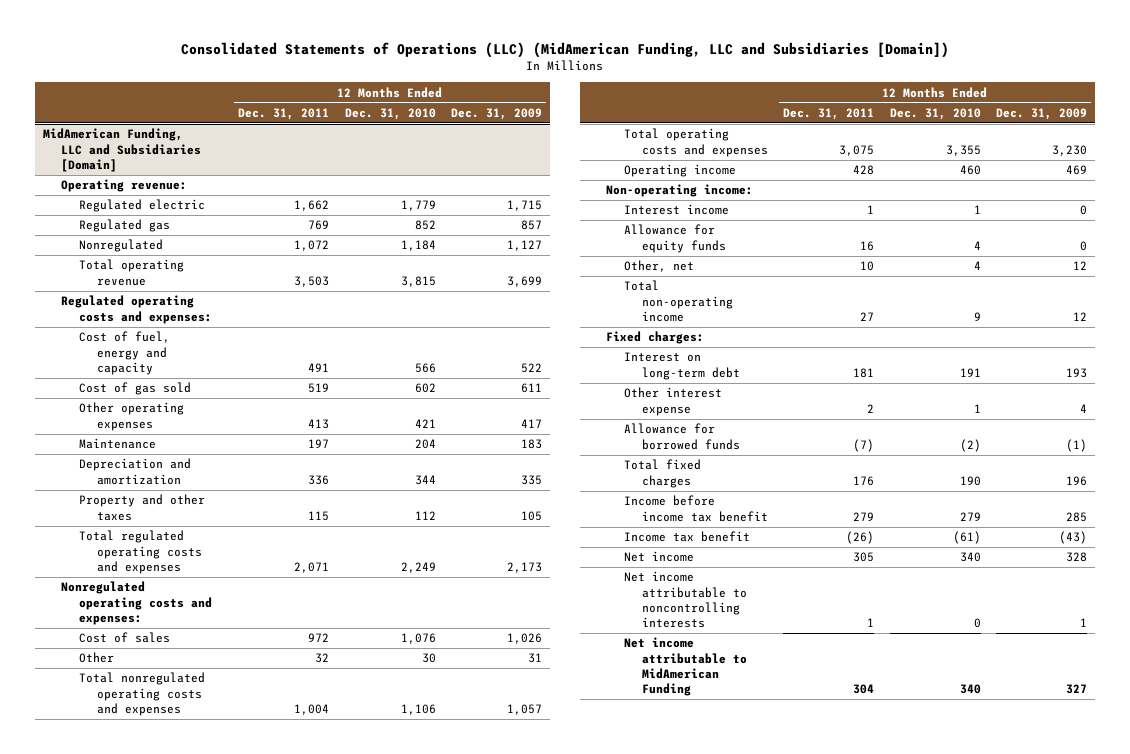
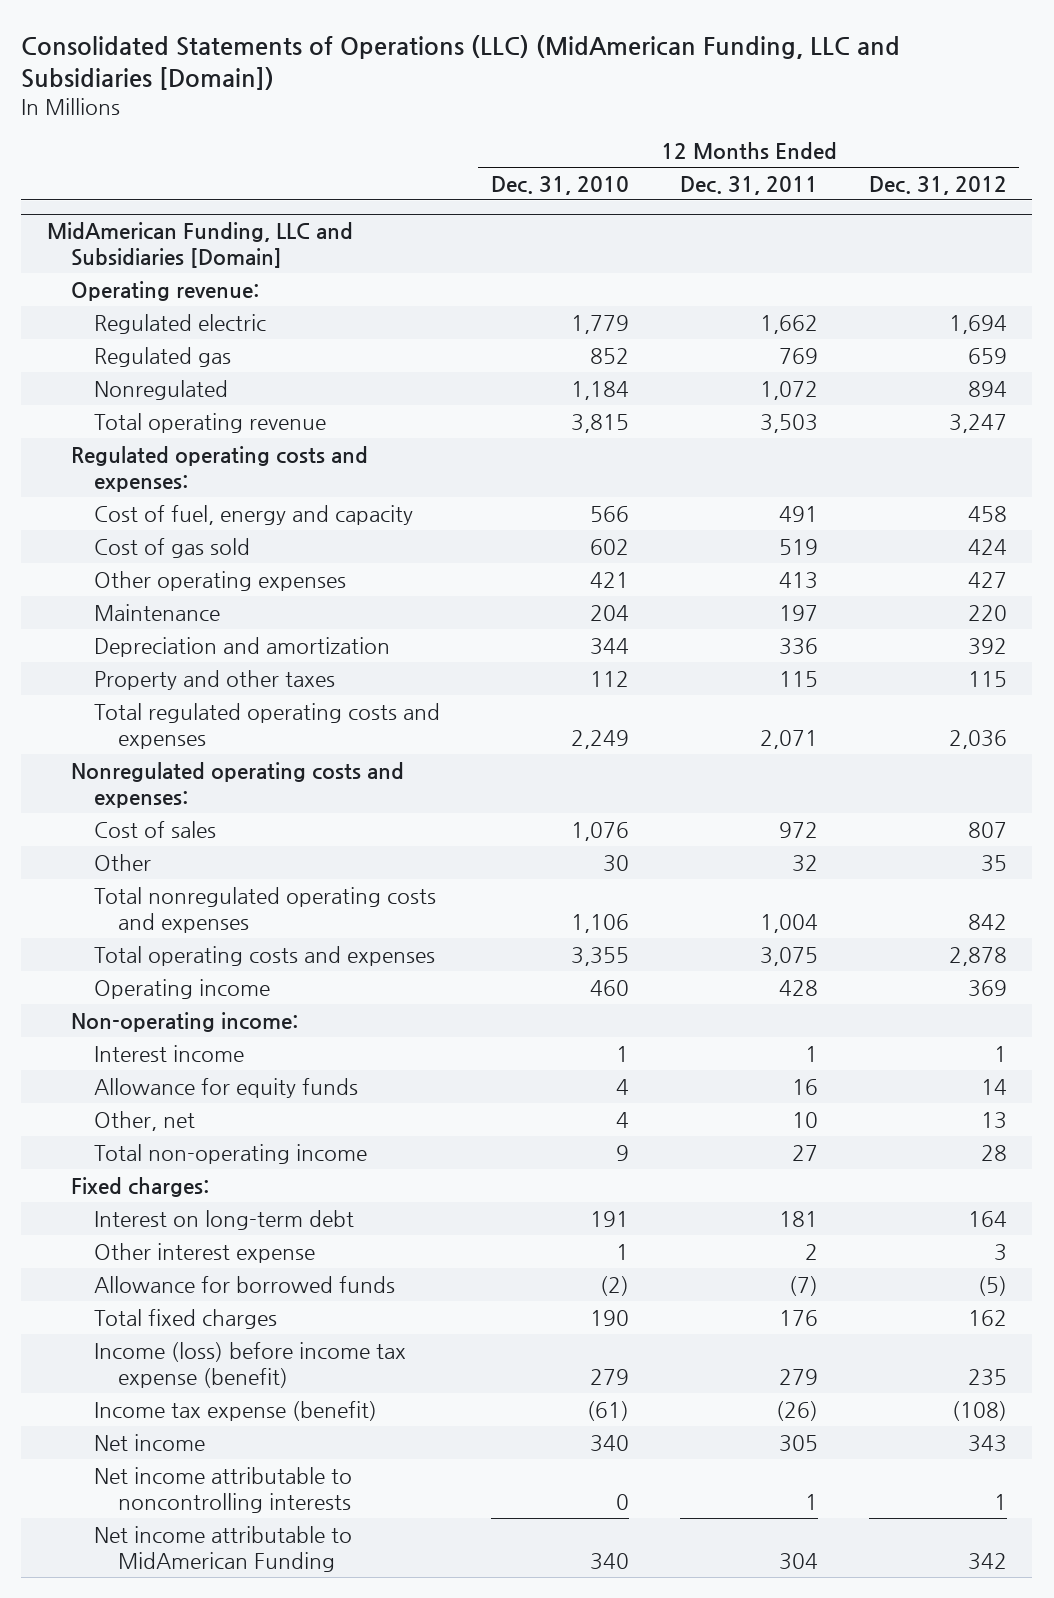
[451,107,543,120] Dec. 31, 2009 -> none
none -> [868,175,1007,195] Dec. 31, 2012
[623,495,768,522] Income before income tax benefit -> [94,1341,407,1388] Income (loss) before income tax expense (benefit)
[623,531,750,543] Income tax benefit -> [94,1400,378,1421] Income tax expense (benefit)

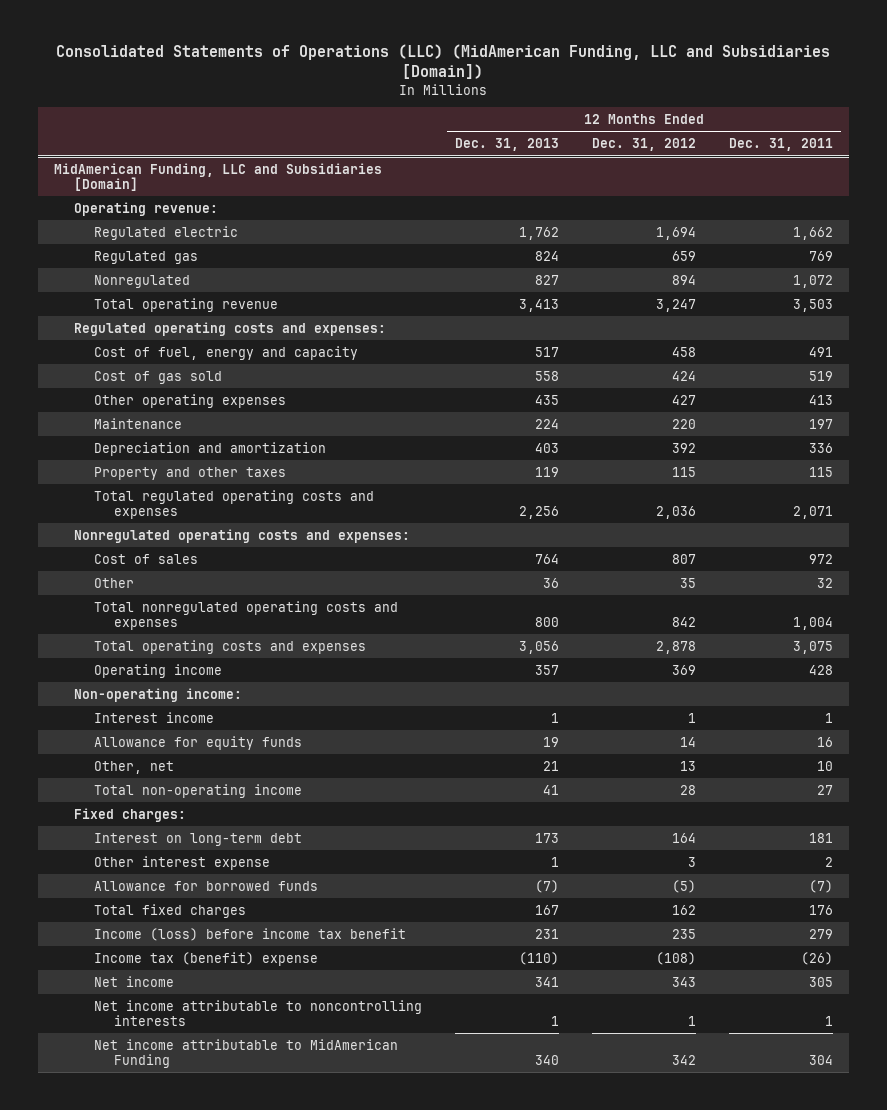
[491,175,630,195] Dec. 31, 2010 -> none
none -> [454,138,559,152] Dec. 31, 2013
[94,1341,407,1388] Income (loss) before income tax expense (benefit) -> [93,927,406,941] Income (loss) before income tax benefit
[94,1400,378,1421] Income tax expense (benefit) -> [93,951,318,966] Income tax (benefit) expense

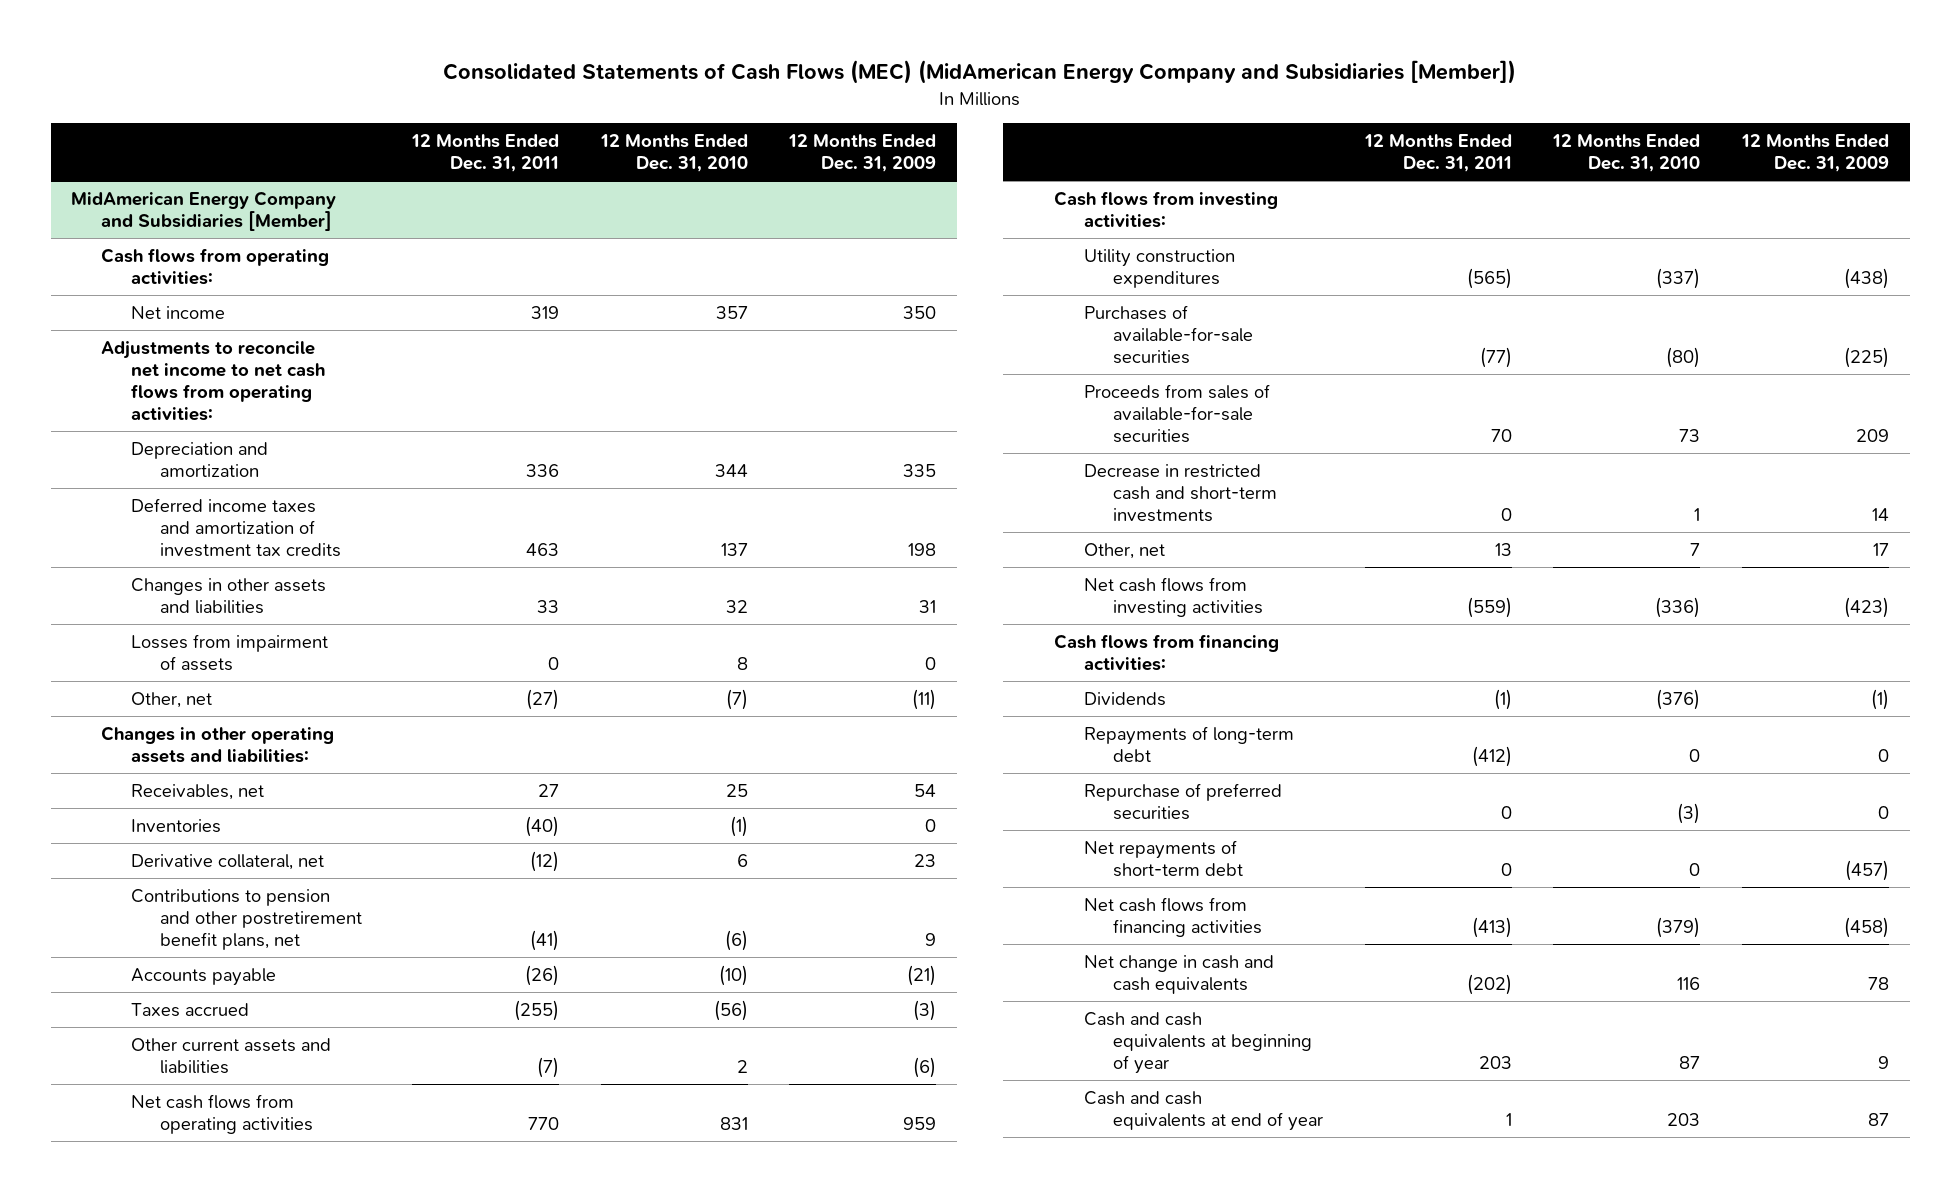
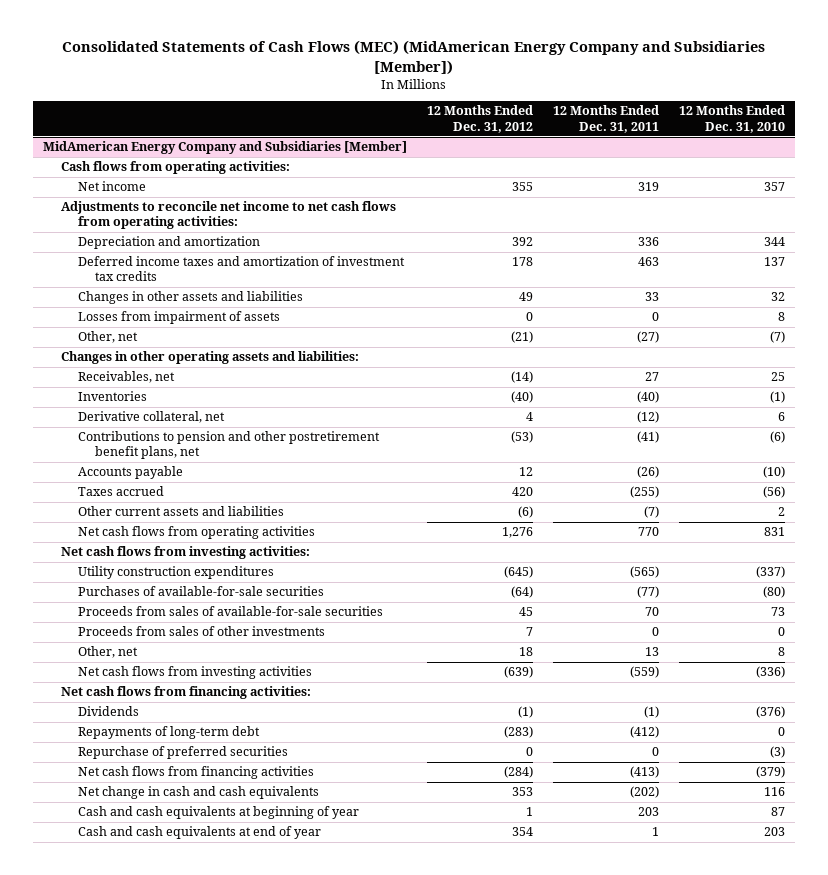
[788,133,937,173] 12 Months Ended Dec. 31, 2009 -> none
none -> [427,105,534,133] 12 Months Ended Dec. 31, 2012
[1053,190,1278,228] Cash flows from investing activities: -> [60,546,310,560] Net cash flows from investing activities:
[1083,463,1278,522] Decrease in restricted cash and short-term investments -> none
none -> [78,626,326,637] Proceeds from sales of other investments
[1690,542,1701,556] 7 -> [778,647,786,657] 8
[1053,633,1279,671] Cash flows from financing activities: -> [60,686,311,700] Net cash flows from financing activities:
[1083,839,1244,877] Net repayments of short-term debt -> none

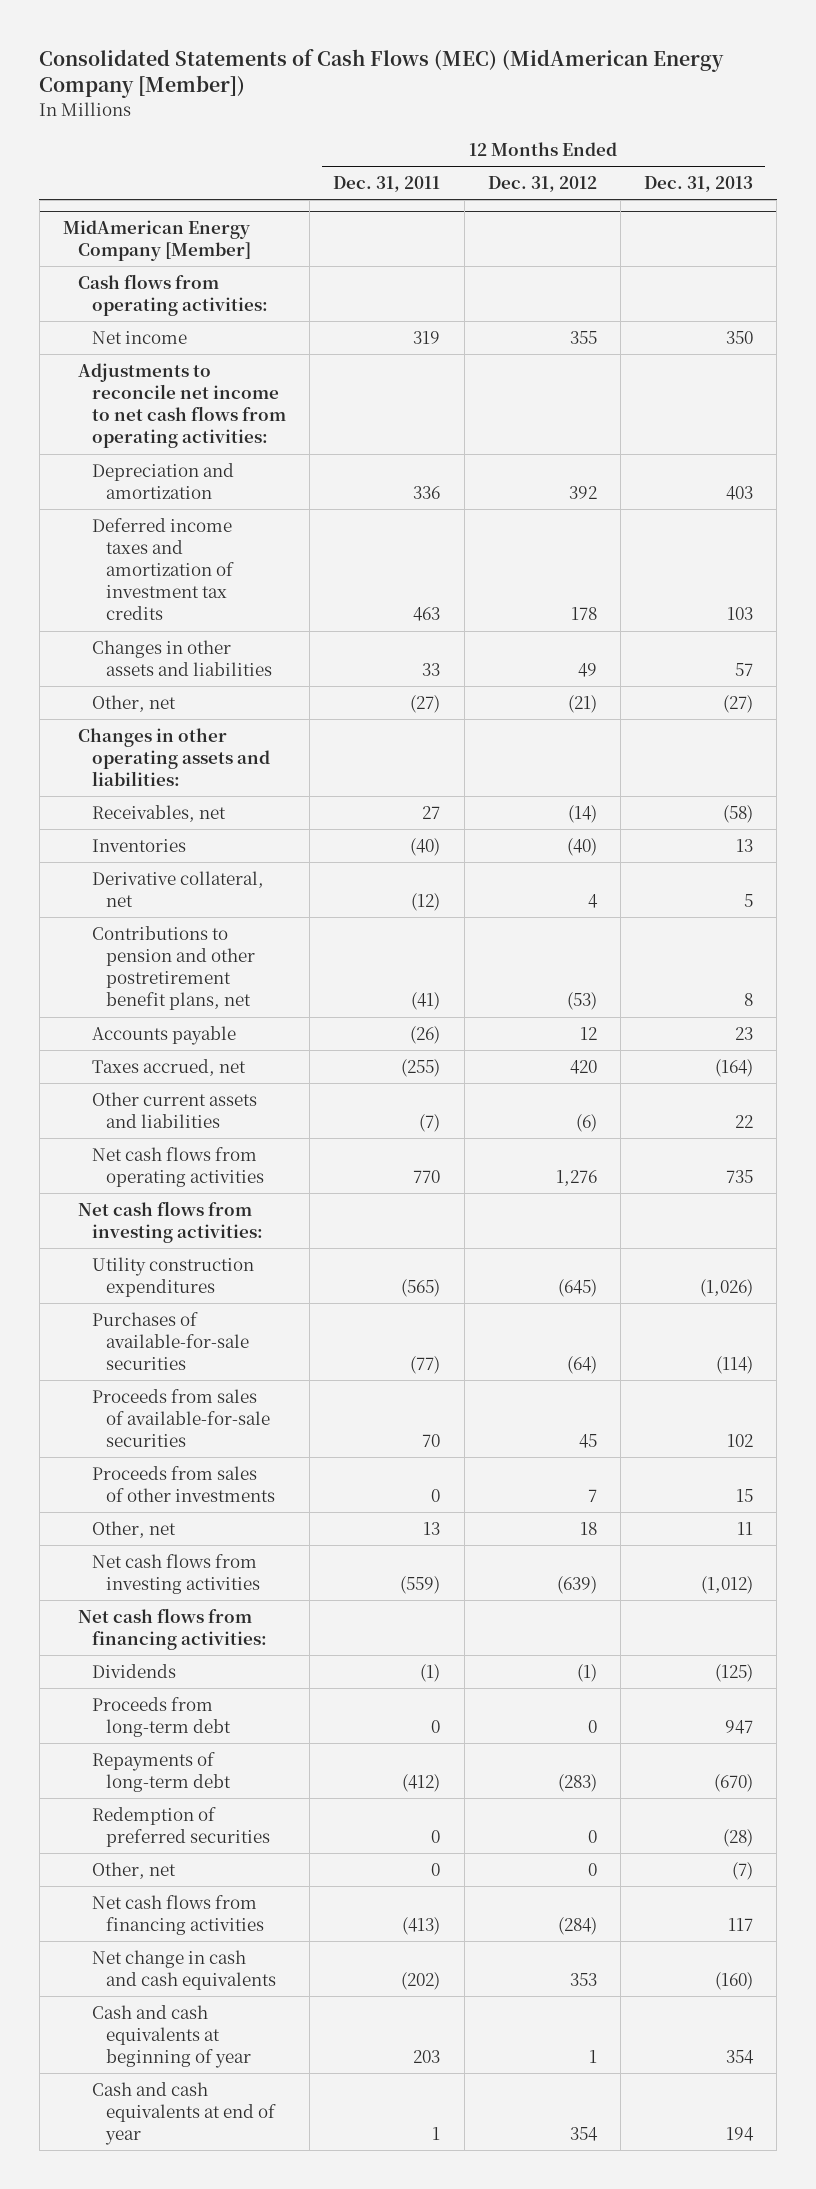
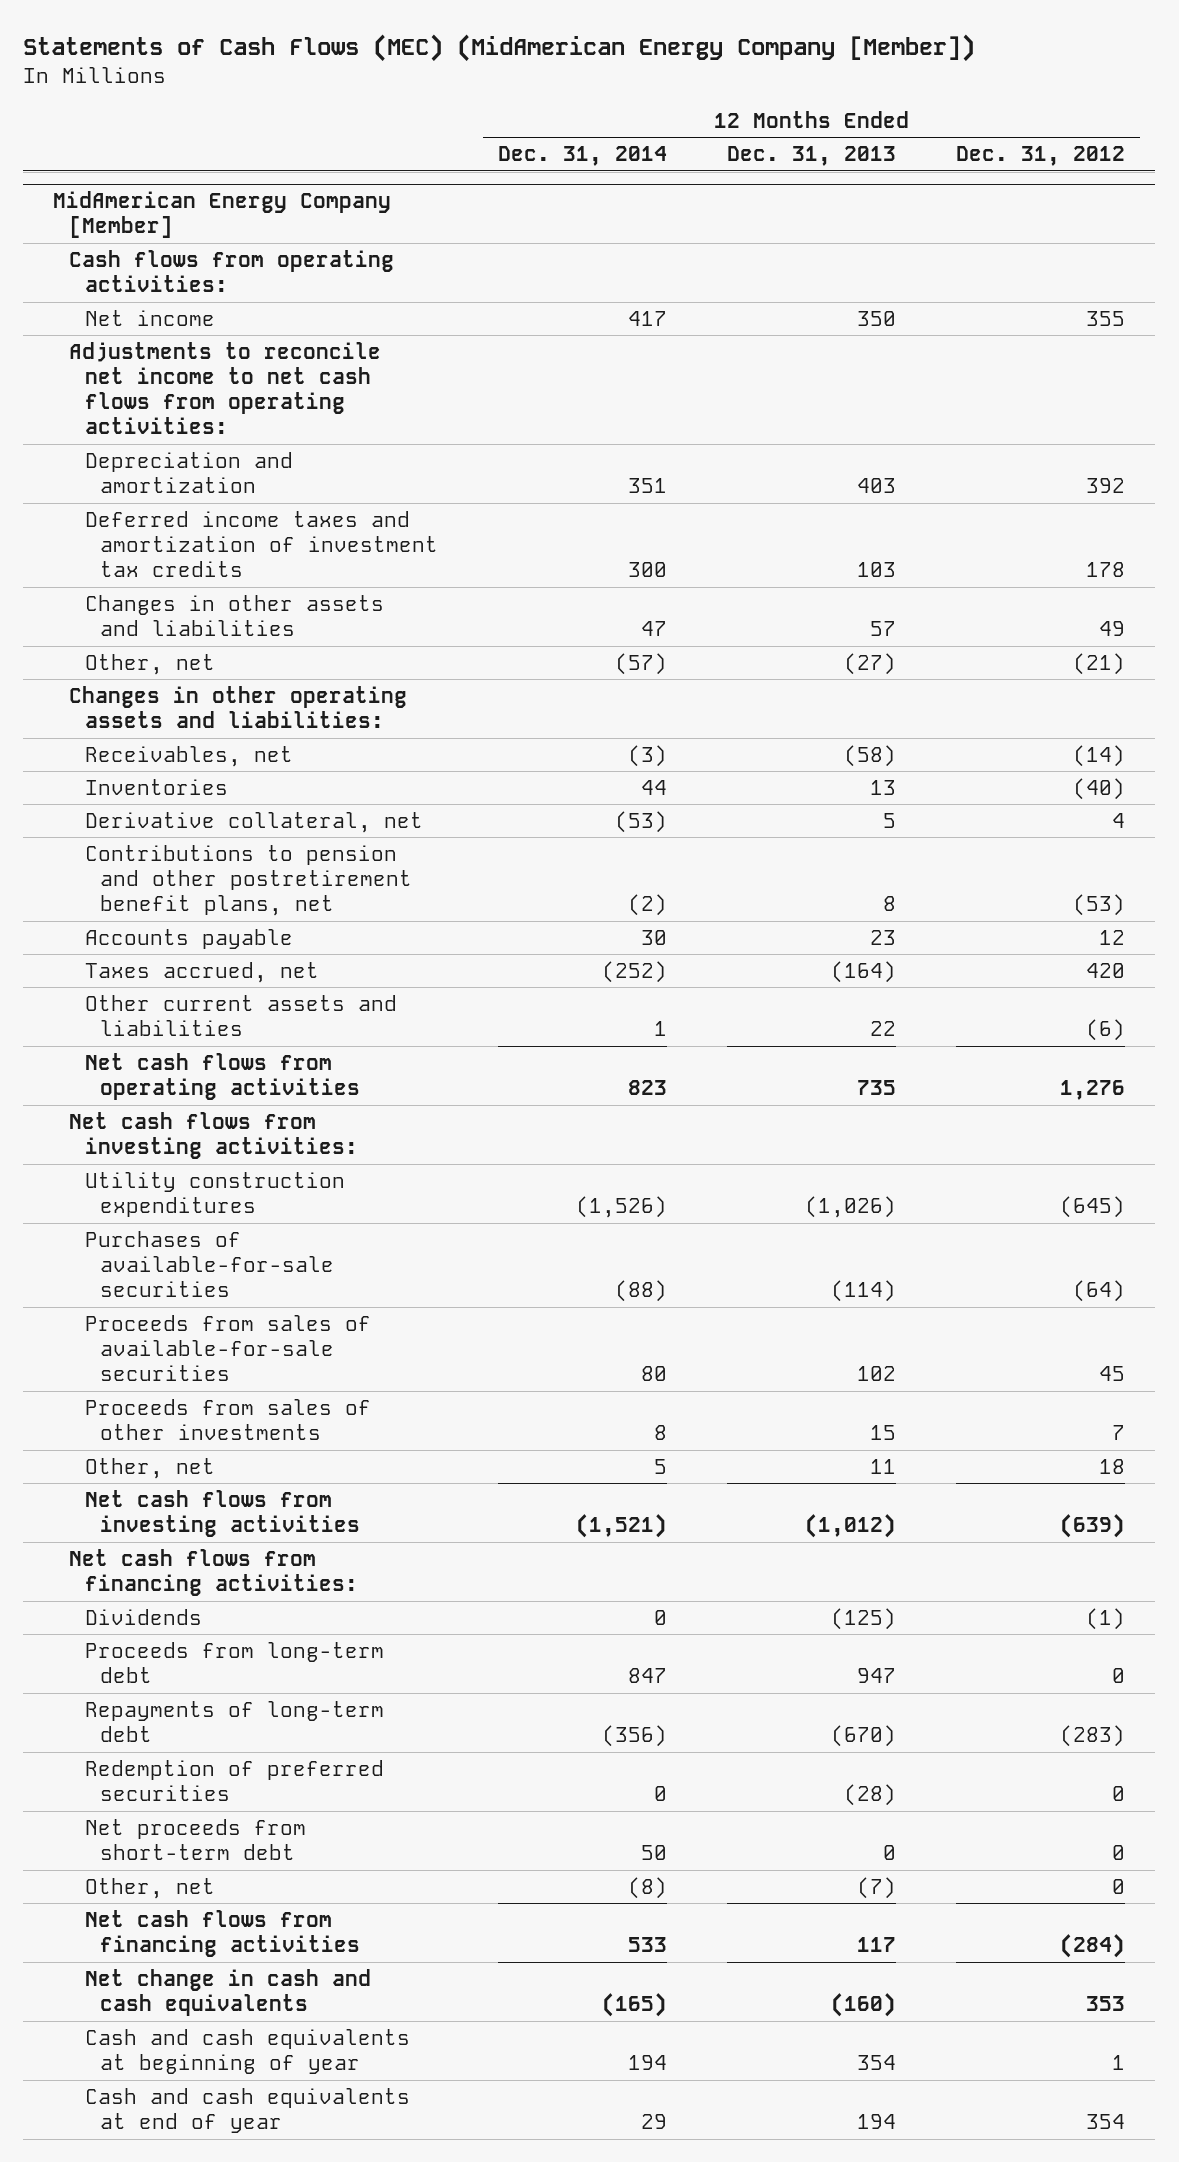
[39,48,725,99] Consolidated Statements of Cash Flows (MEC) (MidAmerican Energy Company [Member]) -> [23,34,976,63] Statements of Cash Flows (MEC) (MidAmerican Energy Company [Member])
[333,175,441,192] Dec. 31, 2011 -> none
none -> [498,146,668,167] Dec. 31, 2014
none -> [84,1818,306,1860] Net proceeds from short-term debt

